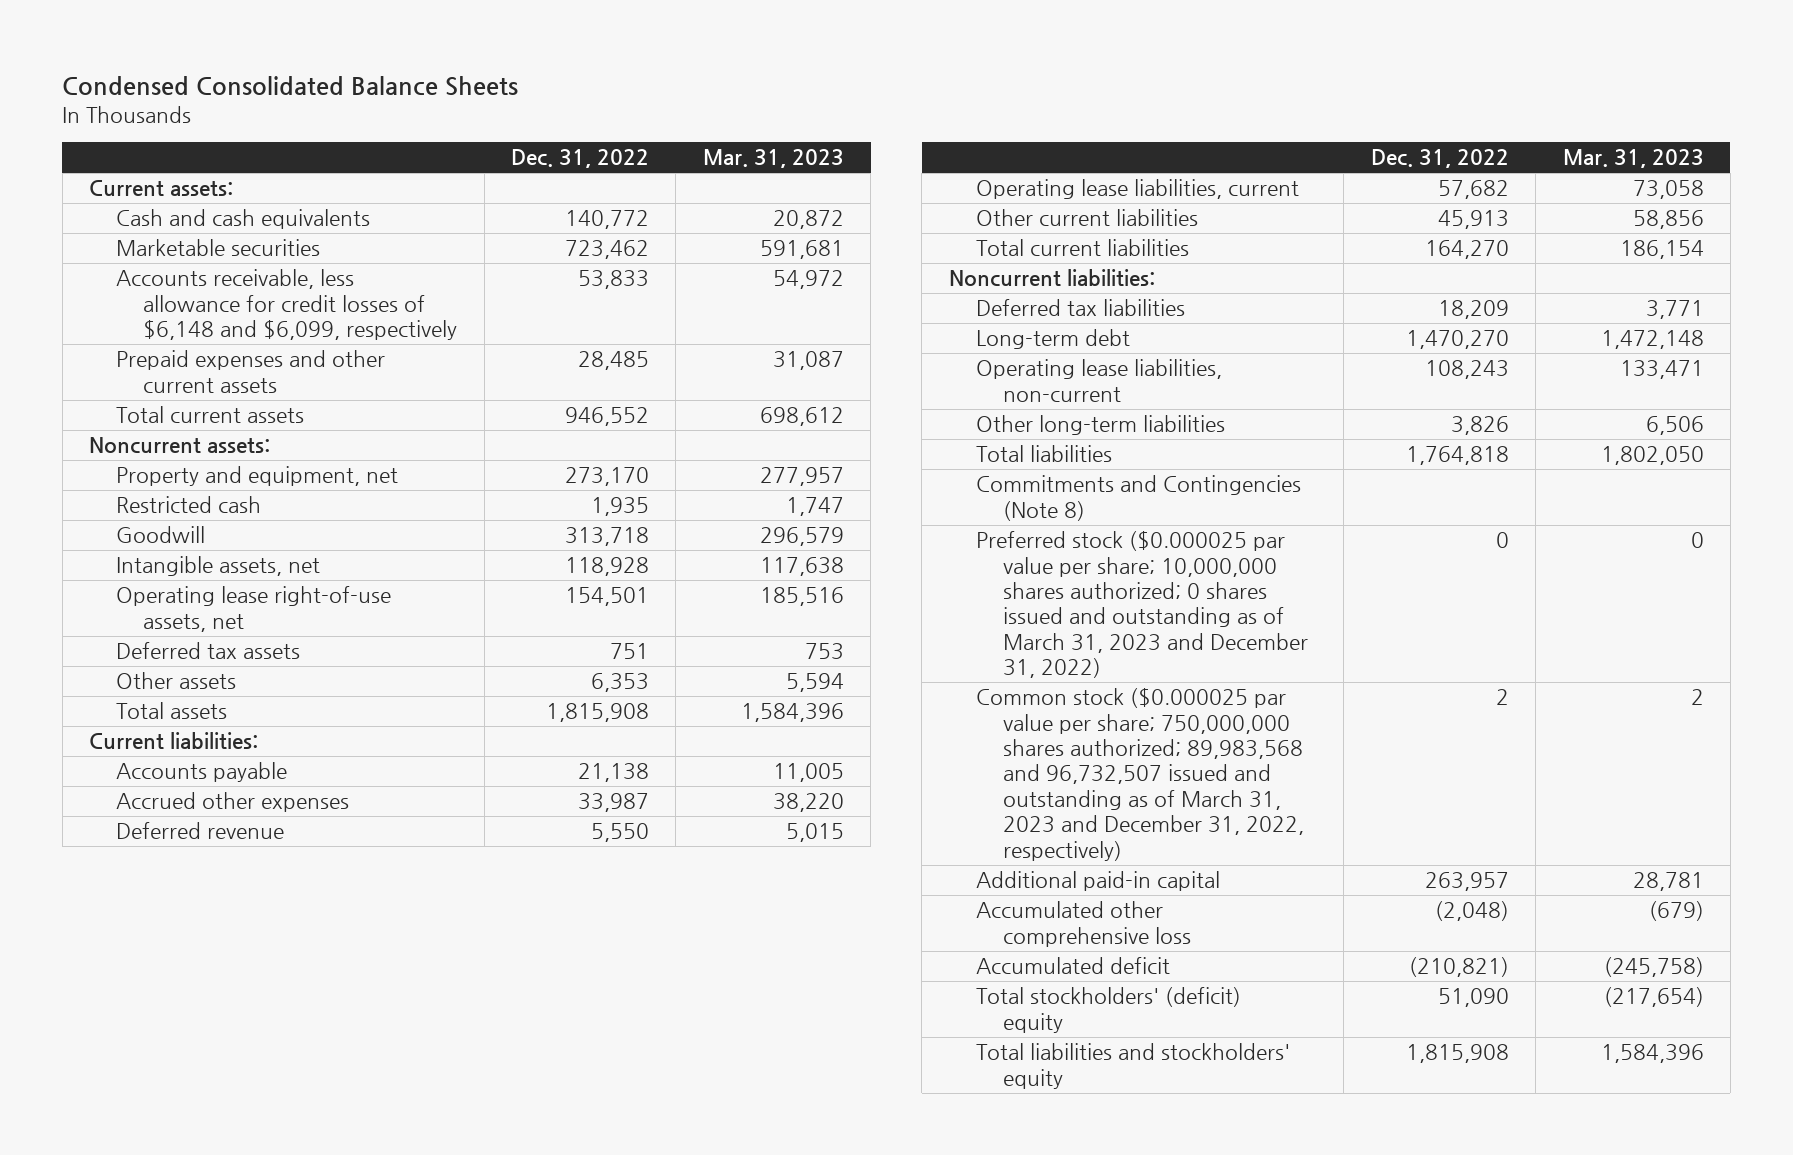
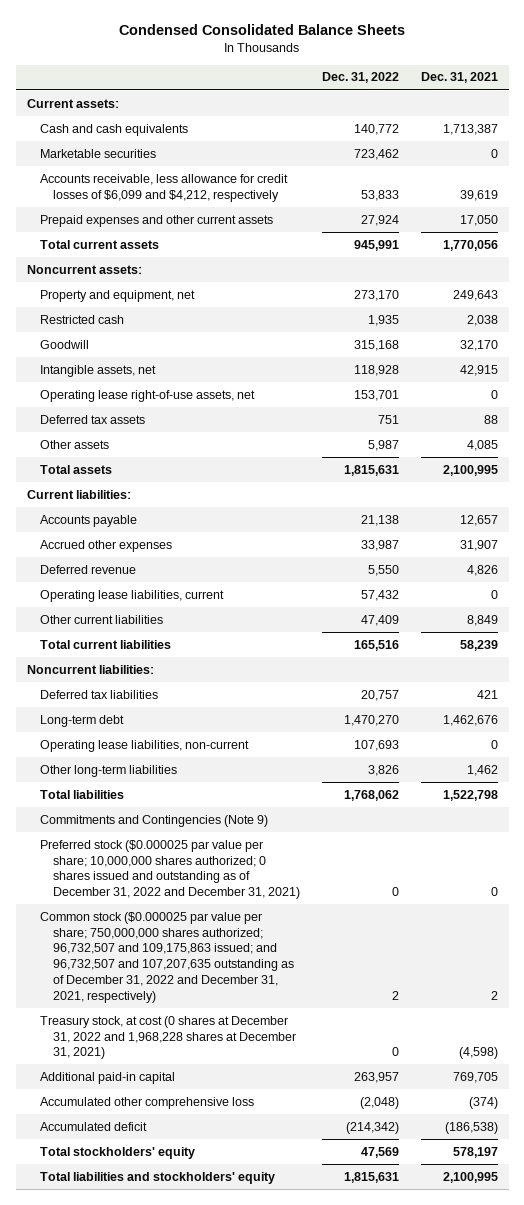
[702,149,844,169] Mar. 31, 2023 -> none
none -> [420,72,498,84] Dec. 31, 2021
[116,269,458,341] Accounts receivable, less allowance for credit losses of $6,148 and $6,099, respectively -> [40,173,289,202] Accounts receivable, less allowance for credit losses of $6,099 and $4,212, respectively
[577,351,649,371] 28,485 -> [361,214,400,226] 27,924
[564,407,649,427] 946,552 -> [354,239,400,251] 945,991
[564,527,649,547] 313,718 -> [354,339,400,351] 315,168
[564,587,649,607] 154,501 -> [354,389,400,401] 153,701
[590,673,649,693] 6,353 -> [368,439,400,451] 5,987
[545,703,649,723] 1,815,908 -> [344,464,400,476] 1,815,631
[1437,180,1509,200] 57,682 -> [361,589,400,601] 57,432
[1437,210,1509,230] 45,913 -> [361,614,400,626] 47,409
[1424,240,1509,260] 164,270 -> [354,639,400,651] 165,516
[1437,300,1509,320] 18,209 -> [361,689,400,701] 20,757
[1424,360,1509,380] 108,243 -> [354,739,400,751] 107,693
[1405,446,1509,466] 1,764,818 -> [344,789,400,801] 1,768,062
[975,475,1301,521] Commitments and Contingencies (Note 8) -> [40,814,269,827] Commitments and Contingencies (Note 9)
[975,531,1308,679] Preferred stock ($0.000025 par value per share; 10,000,000 shares authorized; 0 shares issued and outstanding as of March 31, 2023 and December 31, 2022) -> [40,839,301,900] Preferred stock ($0.000025 par value per share; 10,000,000 shares authorized; 0 shares issued and outstanding as of December 31, 2022 and December 31, 2021)
[975,688,1304,861] Common stock ($0.000025 par value per share; 750,000,000 shares authorized; 89,983,568 and 96,732,507 issued and outstanding as of March 31, 2023 and December 31, 2022, respectively) -> [40,911,295,1003] Common stock ($0.000025 par value per share; 750,000,000 shares authorized; 96,732,507 and 109,175,863 issued; and 96,732,507 and 107,207,635 outstanding as of December 31, 2022 and December 31, 2021, respectively)
none -> [40,1015,297,1060] Treasury stock, at cost (0 shares at December 31, 2022 and 1,968,228 shares at December 31, 2021)
[1408,957,1509,978] (210,821) -> [346,1121,400,1134] (214,342)
[975,987,1241,1033] Total stockholders' (deficit) equity -> [40,1146,196,1159] Total stockholders' equity
[1437,988,1509,1008] 51,090 -> [361,1146,400,1158] 47,569
[1405,1044,1509,1064] 1,815,908 -> [344,1171,400,1183] 1,815,631

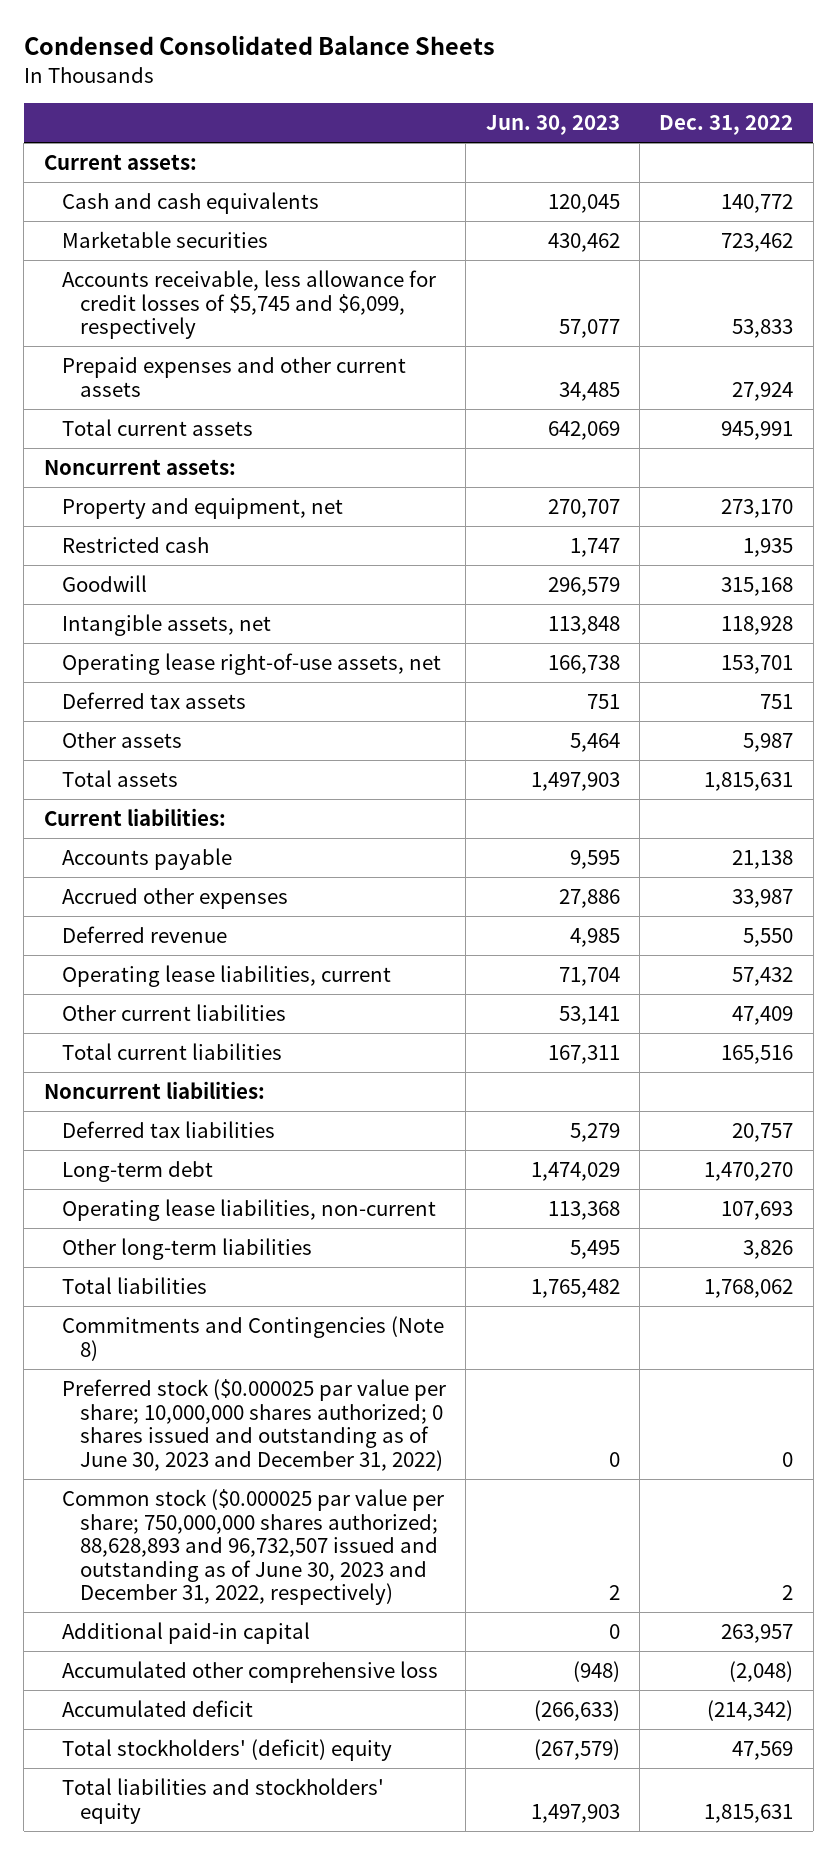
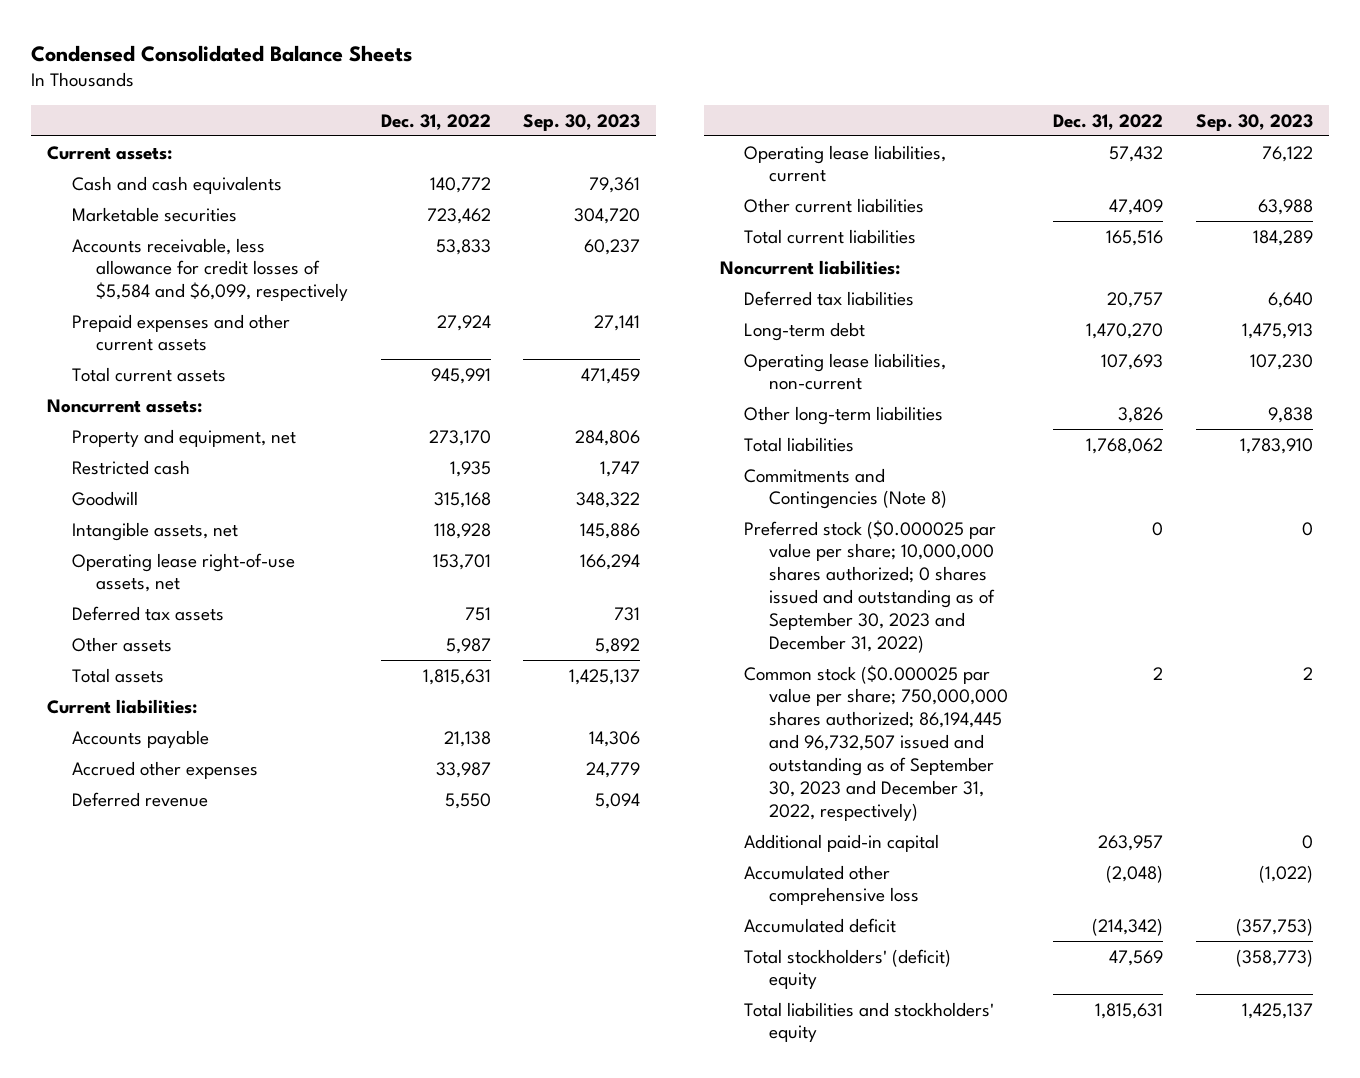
[485,115,620,136] Jun. 30, 2023 -> none
none -> [523,113,641,131] Sep. 30, 2023
[61,270,436,340] Accounts receivable, less allowance for credit losses of $5,745 and $6,099, respectively -> [71,237,349,302] Accounts receivable, less allowance for credit losses of $5,584 and $6,099, respectively
[61,1379,446,1471] Preferred stock ($0.000025 par value per share; 10,000,000 shares authorized; 0 shares issued and outstanding as of June 30, 2023 and December 31, 2022) -> [744,519,997,654] Preferred stock ($0.000025 par value per share; 10,000,000 shares authorized; 0 shares issued and outstanding as of September 30, 2023 and December 31, 2022)
[61,1489,444,1606] Common stock ($0.000025 par value per share; 750,000,000 shares authorized; 88,628,893 and 96,732,507 issued and outstanding as of June 30, 2023 and December 31, 2022, respectively) -> [744,664,1008,822] Common stock ($0.000025 par value per share; 750,000,000 shares authorized; 86,194,445 and 96,732,507 issued and outstanding as of September 30, 2023 and December 31, 2022, respectively)

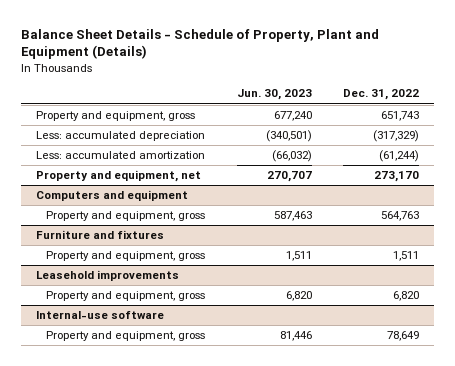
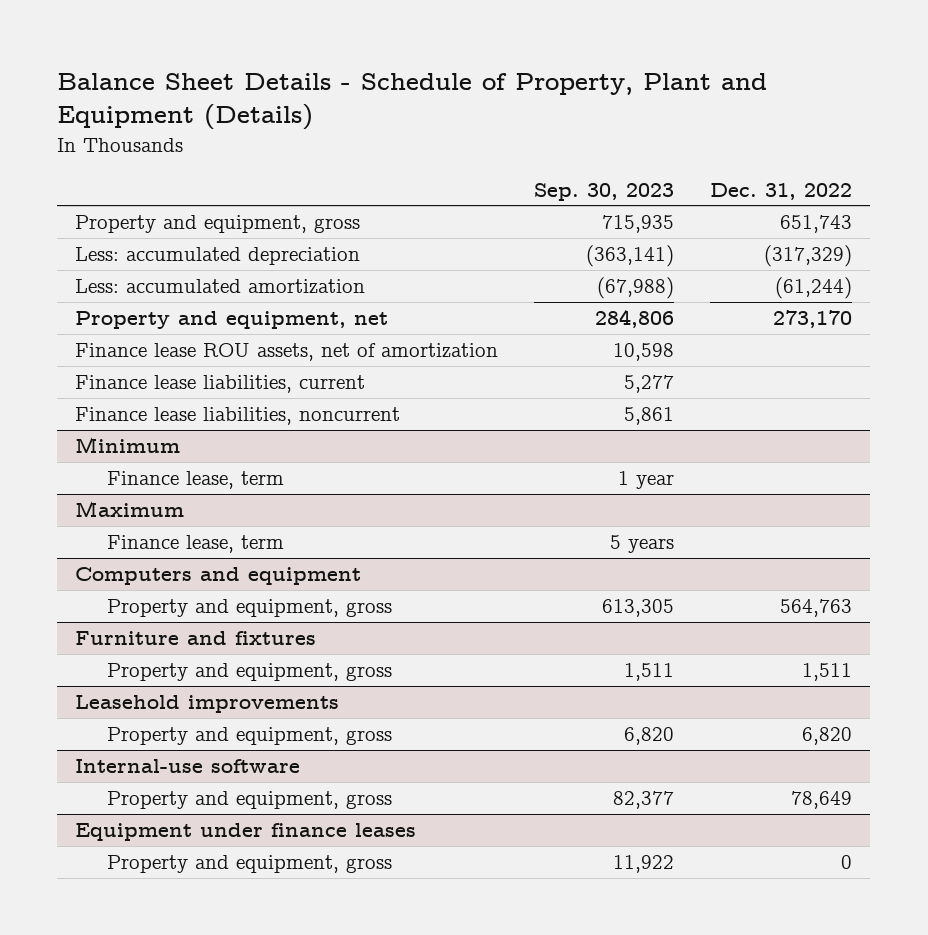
[236,89,312,101] Jun. 30, 2023 -> none
none -> [534,182,675,201] Sep. 30, 2023
none -> [75,343,499,362] Finance lease ROU assets, net of amortization
none -> [75,375,366,394] Finance lease liabilities, current
none -> [75,407,401,426] Finance lease liabilities, noncurrent
none -> [75,437,181,454] Minimum
none -> [106,471,284,490] Finance lease, term
none -> [75,501,185,518] Maximum
none -> [106,535,284,554] Finance lease, term
none -> [75,823,417,842] Equipment under finance leases
none -> [106,855,392,874] Property and equipment, gross

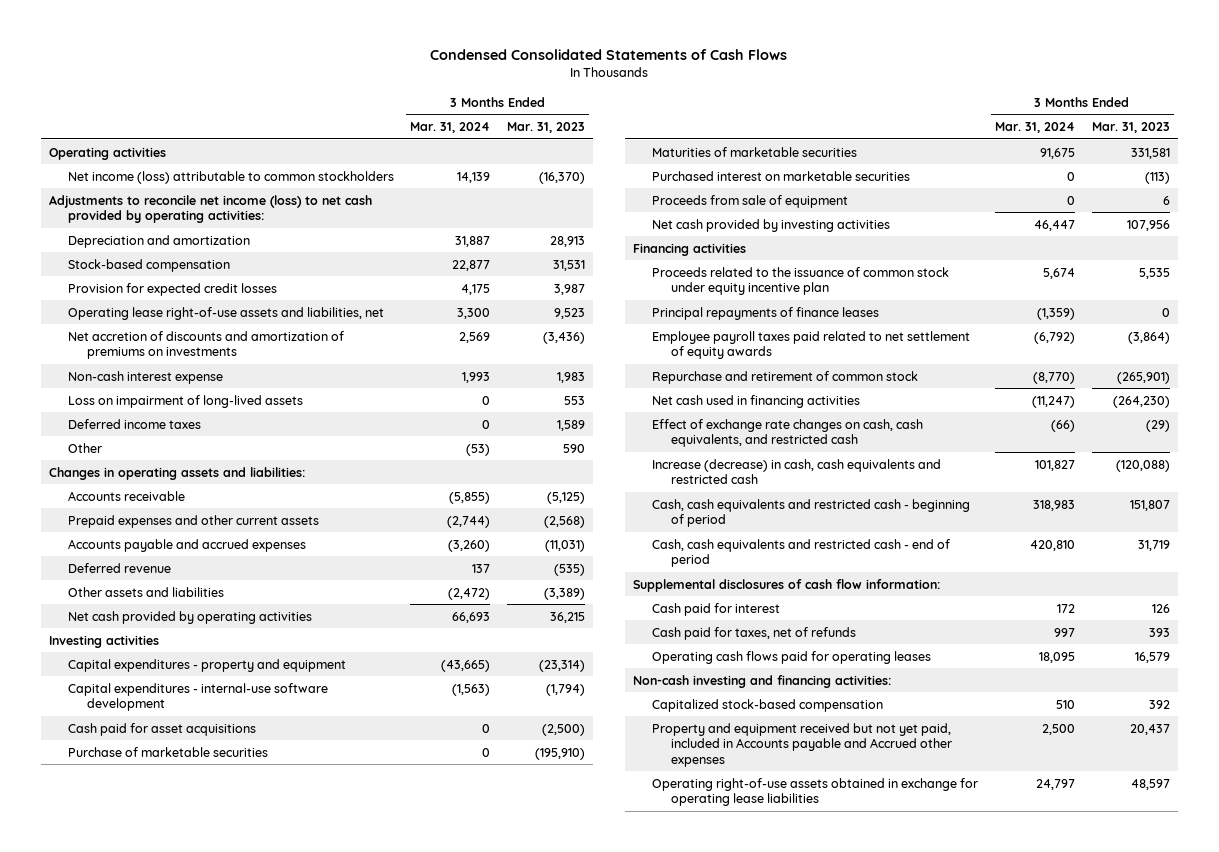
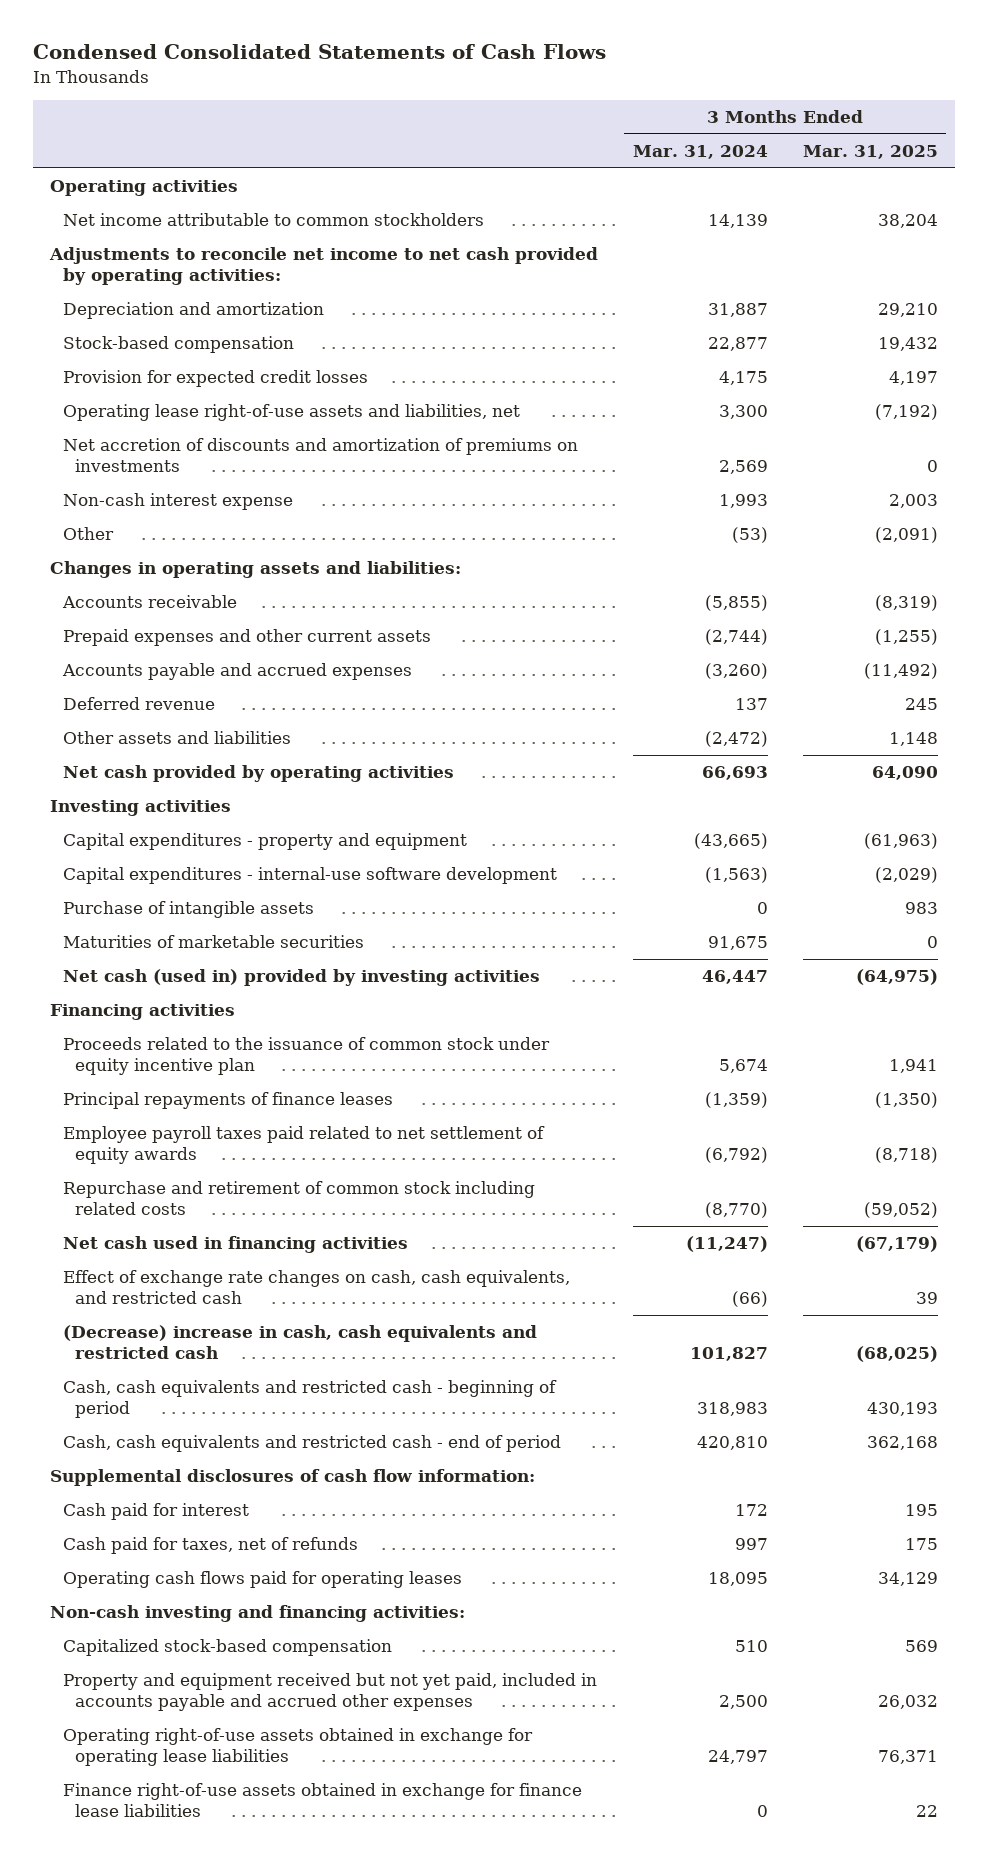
[507,122,586,134] Mar. 31, 2023 -> none
none -> [802,145,938,160] Mar. 31, 2025
[67,170,394,184] Net income (loss) attributable to common stockholders -> [62,213,484,227] Net income attributable to common stockholders
[48,194,372,224] Adjustments to reconcile net income (loss) to net cash provided by operating activities: -> [49,247,599,286] Adjustments to reconcile net income to net cash provided by operating activities:
[67,394,303,408] Loss on impairment of long-lived assets -> none
[67,418,201,429] Deferred income taxes -> none
[67,722,256,736] Cash paid for asset acquisitions -> none
[67,746,268,757] Purchase of marketable securities -> none
none -> [62,901,314,919] Purchase of intangible assets
[652,170,911,181] Purchased interest on marketable securities -> none
[652,194,849,208] Proceeds from sale of equipment -> none
[652,218,891,232] Net cash provided by investing activities -> [62,969,540,987] Net cash (used in) provided by investing activities
[652,370,919,384] Repurchase and retirement of common stock -> [62,1181,535,1216] Repurchase and retirement of common stock including related costs
[652,458,942,485] Increase (decrease) in cash, cash equivalents and restricted cash -> [62,1325,537,1360] (Decrease) increase in cash, cash equivalents and restricted cash
[652,722,952,767] Property and equipment received but not yet paid, included in Accounts payable and Accrued other expenses -> [62,1673,597,1712] Property and equipment received but not yet paid, included in accounts payable and accrued other expenses
none -> [62,1783,582,1818] Finance right-of-use assets obtained in exchange for finance lease liabilities

